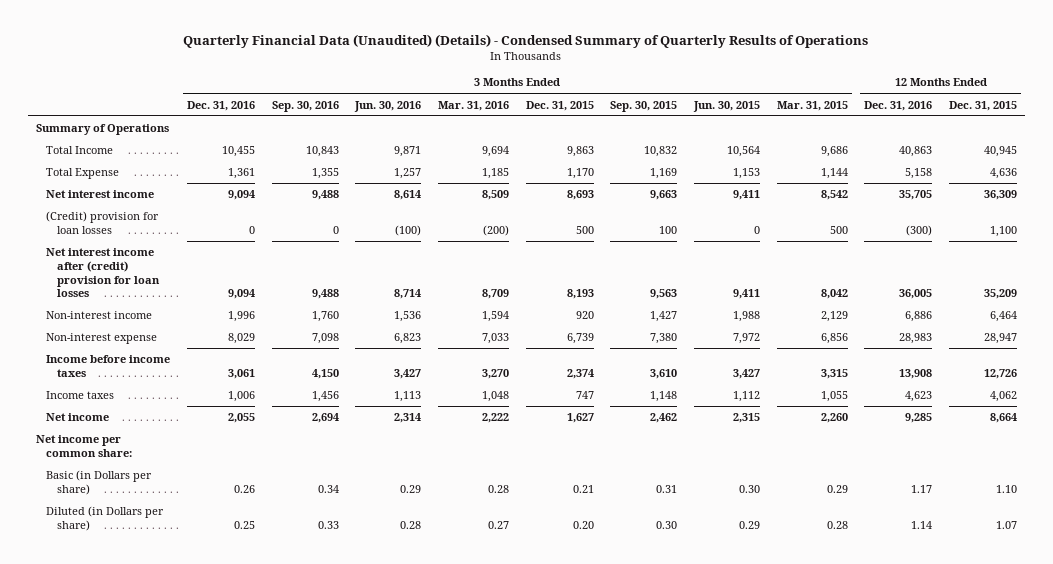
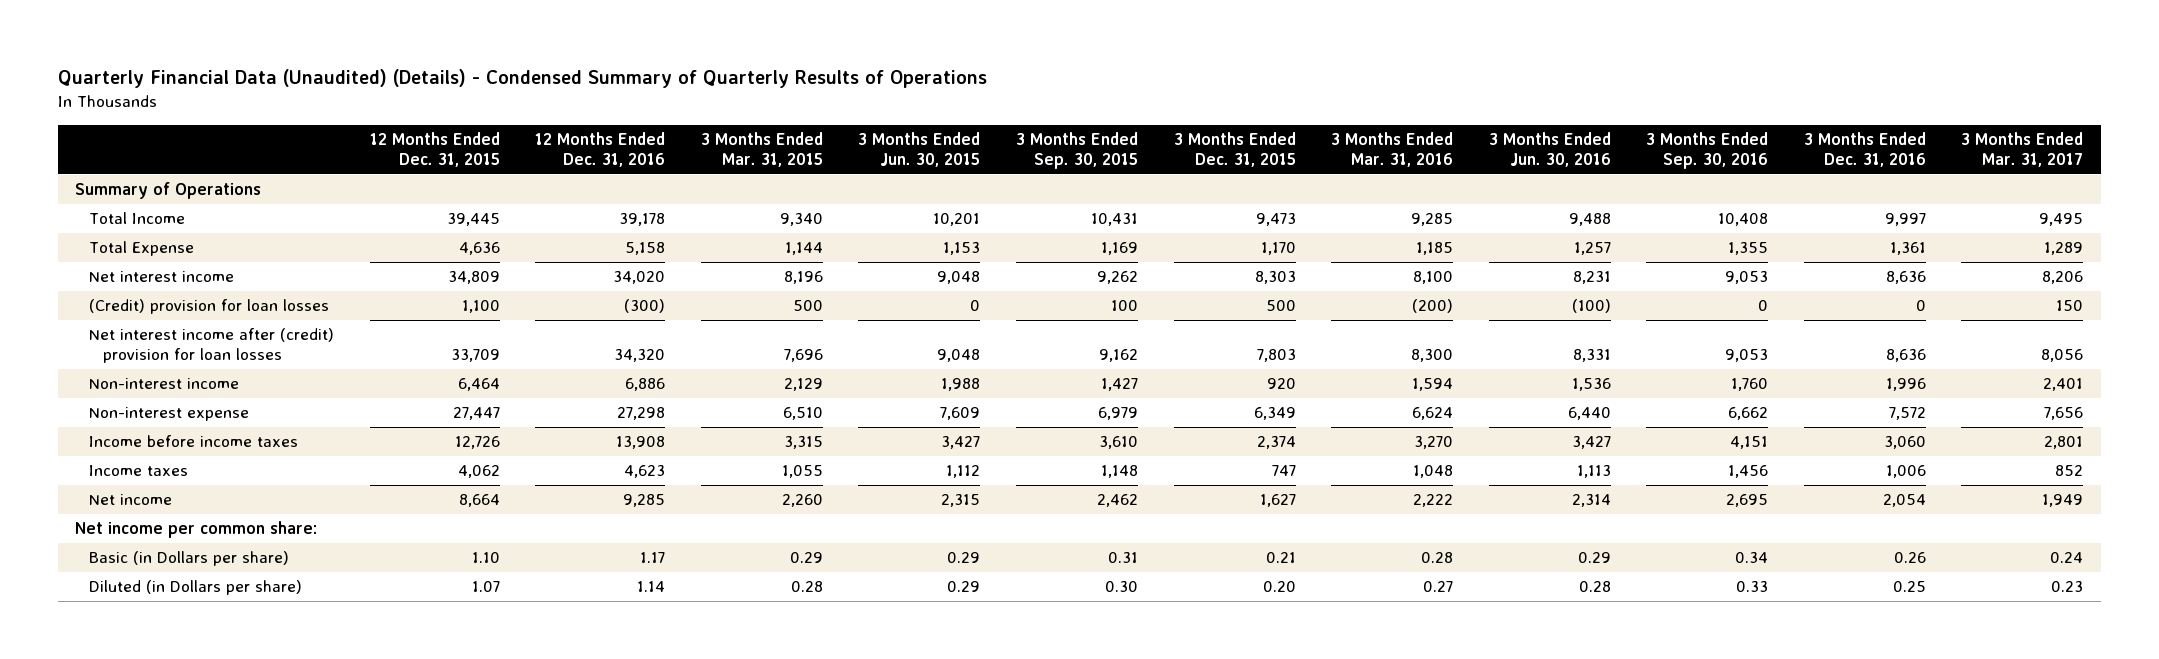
none -> [1961,132,2084,167] 3 Months Ended Mar. 31, 2017
[221,146,255,158] 10,455 -> [1884,213,1926,227] 9,997
[305,146,339,158] 10,843 -> [1718,213,1769,227] 10,408
[394,146,422,158] 9,871 -> [1568,213,1611,227] 9,488
[481,146,509,158] 9,694 -> [1411,213,1454,227] 9,285
[566,146,594,158] 9,863 -> [1255,213,1296,227] 9,473
[644,146,678,158] 10,832 -> [1091,213,1139,227] 10,431
[726,146,760,158] 10,564 -> [933,213,981,227] 10,201
[820,146,848,158] 9,686 -> [779,213,823,227] 9,340
[899,146,933,158] 40,863 -> [619,213,666,227] 39,178
[983,146,1017,158] 40,945 -> [446,213,500,227] 39,445
[227,190,255,201] 9,094 -> [1885,271,1926,285] 8,636
[311,190,339,201] 9,488 -> [1725,271,1769,285] 9,053
[394,190,422,201] 8,614 -> [1572,271,1611,285] 8,231
[481,190,509,201] 8,509 -> [1413,271,1454,285] 8,100
[566,190,594,201] 8,693 -> [1254,271,1296,285] 8,303
[650,190,678,201] 9,663 -> [1097,271,1139,285] 9,262
[732,190,760,201] 9,411 -> [937,271,981,285] 9,048
[820,190,848,201] 8,542 -> [783,271,823,285] 8,196
[899,190,933,201] 35,705 -> [613,271,666,285] 34,020
[983,190,1017,201] 36,309 -> [447,271,500,285] 34,809
[227,289,255,300] 9,094 -> [1885,349,1926,363] 8,636
[311,289,339,300] 9,488 -> [1725,349,1769,363] 9,053
[394,289,422,300] 8,714 -> [1572,349,1611,363] 8,331
[481,289,509,300] 8,709 -> [1411,349,1454,363] 8,300
[566,289,594,300] 8,193 -> [1256,349,1296,363] 7,803
[650,289,678,300] 9,563 -> [1099,349,1139,363] 9,162
[732,289,760,300] 9,411 -> [937,349,981,363] 9,048
[820,289,848,300] 8,042 -> [783,349,823,363] 7,696
[899,289,933,300] 36,005 -> [614,349,666,363] 34,320
[983,289,1017,300] 35,209 -> [450,349,500,363] 33,709
[227,333,255,345] 8,029 -> [1888,407,1926,421] 7,572
[311,333,339,345] 7,098 -> [1728,407,1769,421] 6,662
[394,333,422,345] 6,823 -> [1567,407,1611,421] 6,440
[481,333,509,345] 7,033 -> [1412,407,1454,421] 6,624
[566,333,594,345] 6,739 -> [1253,407,1296,421] 6,349
[650,333,678,345] 7,380 -> [1098,407,1139,421] 6,979
[732,333,760,345] 7,972 -> [940,407,981,421] 7,609
[820,333,848,345] 6,856 -> [782,407,823,421] 6,510
[899,333,933,345] 28,983 -> [617,407,666,421] 27,298
[983,333,1017,345] 28,947 -> [452,407,500,421] 27,447
[227,368,255,379] 3,061 -> [1883,436,1926,450] 3,060
[311,368,339,379] 4,150 -> [1730,436,1769,450] 4,151
[227,413,255,424] 2,055 -> [1882,494,1926,508] 2,054
[311,413,339,424] 2,694 -> [1726,494,1769,508] 2,695
[738,484,760,493] 0.30 -> [947,552,981,564] 0.29

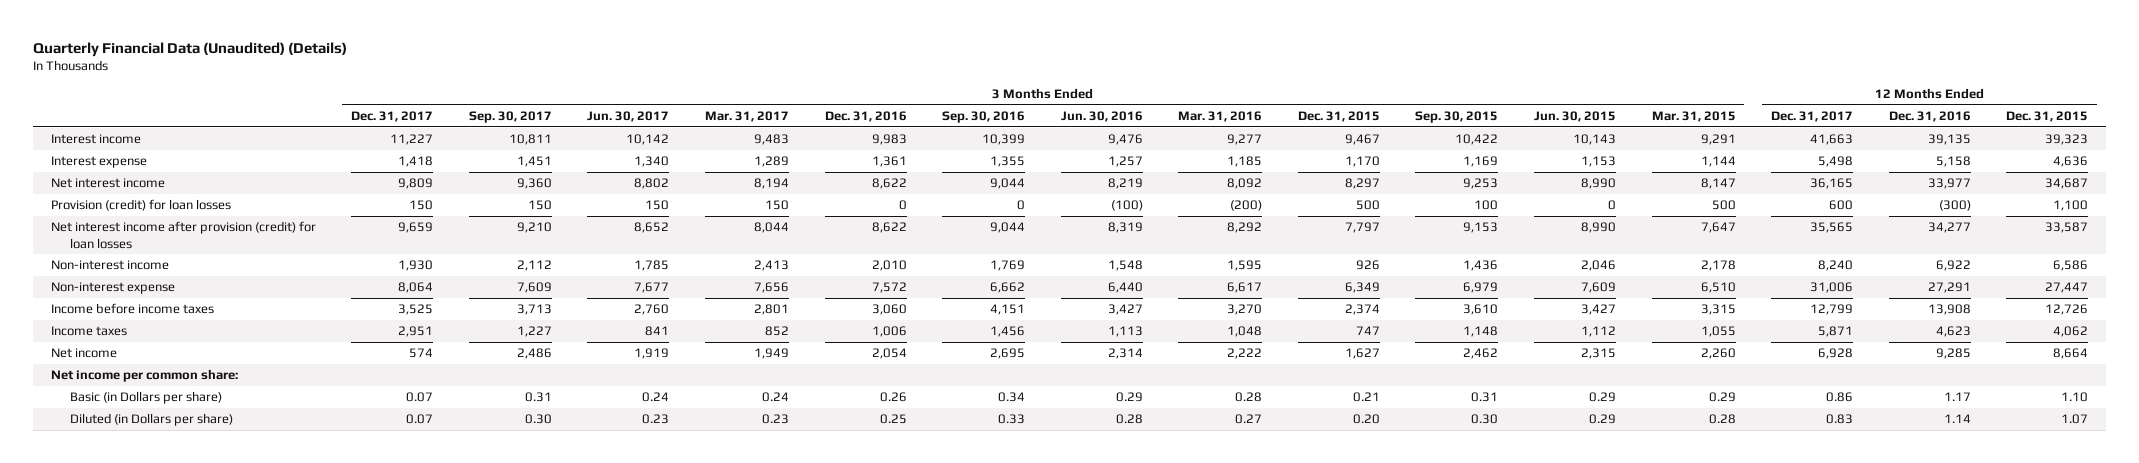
[57,69,987,89] Quarterly Financial Data (Unaudited) (Details) - Condensed Summary of Quarterly Results of Operations -> [32,41,347,57] Quarterly Financial Data (Unaudited) (Details)
none -> [351,111,434,123] Dec. 31, 2017
none -> [468,111,552,124] Sep. 30, 2017
none -> [587,111,670,123] Jun. 30, 2017
none -> [1771,111,1854,123] Dec. 31, 2017
[75,182,262,200] Summary of Operations -> none
[89,212,186,225] Total Income -> [50,134,141,145] Interest income
[446,213,500,227] 39,445 -> [2045,134,2089,146] 39,323
[619,213,666,227] 39,178 -> [1927,134,1971,146] 39,135
[779,213,823,227] 9,340 -> [1700,134,1736,146] 9,291
[933,213,981,227] 10,201 -> [1572,134,1616,146] 10,143
[1091,213,1139,227] 10,431 -> [1455,134,1499,146] 10,422
[1255,213,1296,227] 9,473 -> [1344,134,1380,146] 9,467
[1411,213,1454,227] 9,285 -> [1227,134,1263,146] 9,277
[1568,213,1611,227] 9,488 -> [1107,134,1143,146] 9,476
[1718,213,1769,227] 10,408 -> [982,134,1026,146] 10,399
[1884,213,1926,227] 9,997 -> [871,134,907,146] 9,983
[2039,213,2084,227] 9,495 -> [753,134,789,146] 9,483
[89,241,195,257] Total Expense -> [50,156,147,169] Interest expense
[447,271,500,285] 34,809 -> [2045,178,2089,190] 34,687
[613,271,666,285] 34,020 -> [1927,178,1971,190] 33,977
[783,271,823,285] 8,196 -> [1700,178,1736,190] 8,147
[937,271,981,285] 9,048 -> [1580,178,1616,190] 8,990
[1097,271,1139,285] 9,262 -> [1463,178,1499,190] 9,253
[1254,271,1296,285] 8,303 -> [1344,178,1380,190] 8,297
[1413,271,1454,285] 8,100 -> [1227,178,1263,190] 8,092
[1572,271,1611,285] 8,231 -> [1107,178,1143,190] 8,219
[1725,271,1769,285] 9,053 -> [990,178,1026,190] 9,044
[1885,271,1926,285] 8,636 -> [871,178,907,190] 8,622
[2042,271,2084,285] 8,206 -> [753,178,789,190] 8,194
[89,299,330,315] (Credit) provision for loan losses -> [50,199,231,212] Provision (credit) for loan losses
[89,328,335,364] Net interest income after (credit) provision for loan losses -> [50,221,316,249] Net interest income after provision (credit) for loan losses
[450,349,500,363] 33,709 -> [2045,222,2089,234] 33,587
[614,349,666,363] 34,320 -> [1927,222,1971,234] 34,277
[783,349,823,363] 7,696 -> [1700,222,1736,234] 7,647
[937,349,981,363] 9,048 -> [1580,222,1616,234] 8,990
[1099,349,1139,363] 9,162 -> [1463,222,1499,234] 9,153
[1256,349,1296,363] 7,803 -> [1344,222,1380,234] 7,797
[1411,349,1454,363] 8,300 -> [1227,222,1263,234] 8,292
[1572,349,1611,363] 8,331 -> [1107,222,1143,234] 8,319
[1725,349,1769,363] 9,053 -> [990,222,1026,234] 9,044
[1885,349,1926,363] 8,636 -> [871,222,907,234] 8,622
[2041,349,2084,363] 8,056 -> [753,222,789,234] 8,044
[457,378,500,392] 6,464 -> [2053,260,2089,272] 6,586
[625,378,666,392] 6,886 -> [1935,260,1971,272] 6,922
[783,378,823,392] 2,129 -> [1700,260,1736,272] 2,178
[941,378,981,392] 1,988 -> [1580,260,1616,272] 2,046
[1101,378,1139,392] 1,427 -> [1463,260,1499,272] 1,436
[1266,378,1296,390] 920 -> [1355,260,1380,271] 926
[1412,378,1454,392] 1,594 -> [1227,260,1263,272] 1,595
[1571,378,1611,392] 1,536 -> [1107,260,1143,272] 1,548
[1731,378,1769,392] 1,760 -> [990,260,1026,272] 1,769
[1885,378,1926,392] 1,996 -> [871,260,907,272] 2,010
[2043,378,2084,392] 2,401 -> [753,260,789,272] 2,413
[617,407,666,421] 27,298 -> [1927,282,1971,294] 27,291
[1412,407,1454,421] 6,624 -> [1227,282,1263,294] 6,617

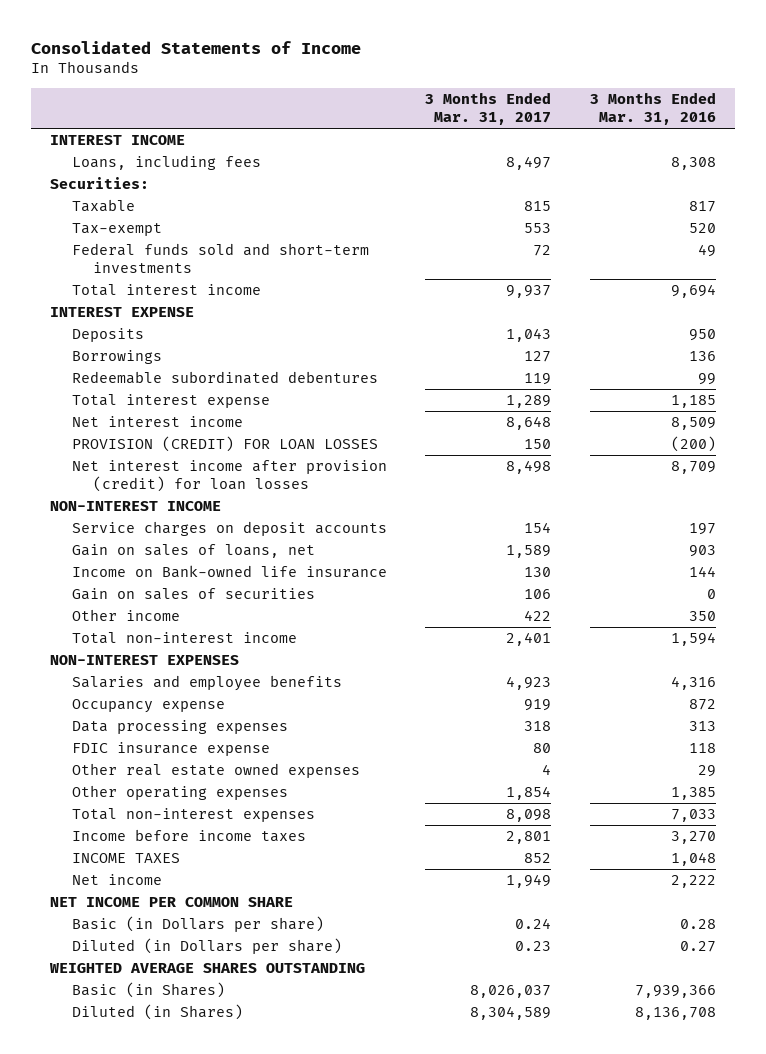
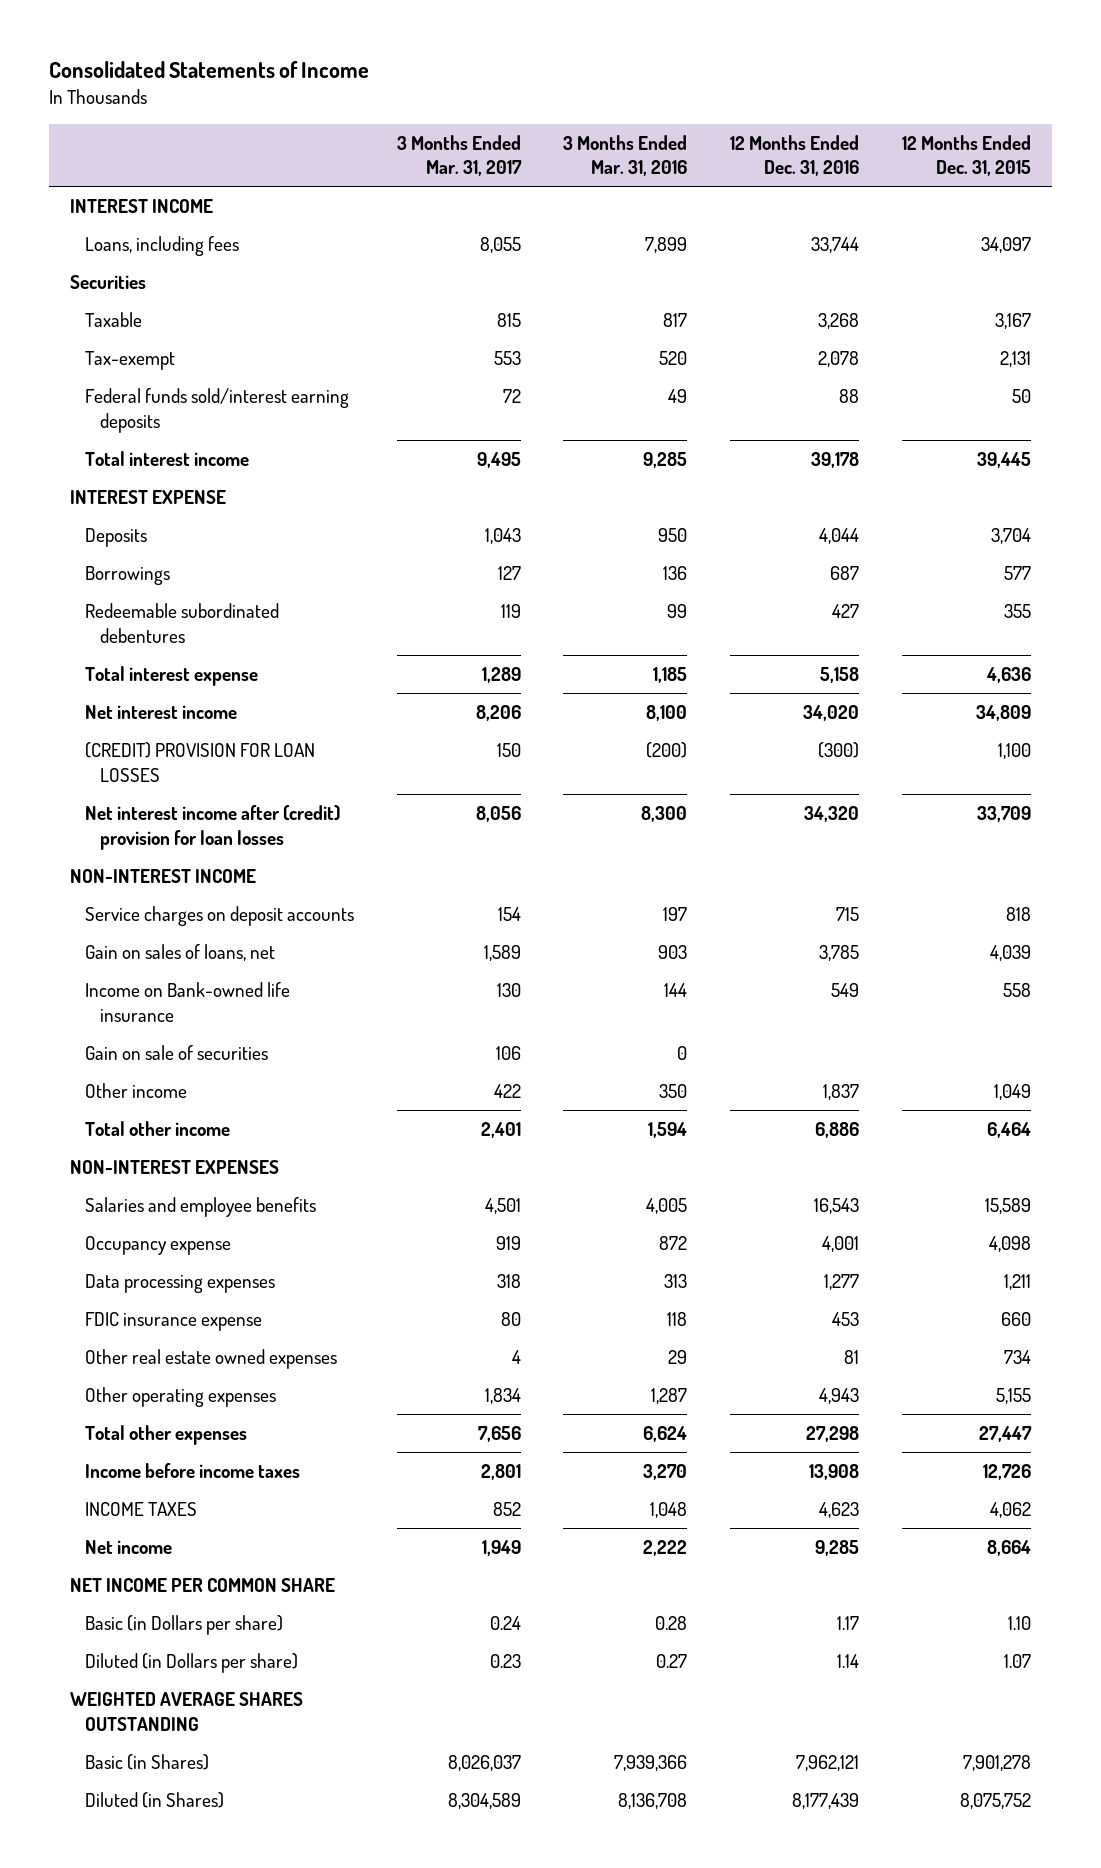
none -> [730,134,860,177] 12 Months Ended Dec. 31, 2016
none -> [901,134,1031,177] 12 Months Ended Dec. 31, 2015
[506,156,552,171] 8,497 -> [479,237,521,254] 8,055
[671,157,717,171] 8,308 -> [645,237,688,254] 7,899
[50,177,150,190] Securities: -> [69,275,146,290] Securities
[71,243,369,274] Federal funds sold and short-term investments -> [85,388,350,433] Federal funds sold/interest earning deposits
[506,285,552,299] 9,937 -> [476,452,521,469] 9,495
[671,284,717,299] 9,694 -> [643,452,688,469] 9,285
[506,416,552,431] 8,648 -> [475,705,521,722] 8,206
[671,417,717,431] 8,509 -> [646,705,688,722] 8,100
[71,436,378,453] PROVISION (CREDIT) FOR LOAN LOSSES -> [85,742,316,782] (CREDIT) PROVISION FOR LOAN LOSSES
[71,460,387,493] Net interest income after provision (credit) for loan losses -> [85,805,341,850] Net interest income after (credit) provision for loan losses
[506,460,552,475] 8,498 -> [475,806,521,823] 8,056
[671,461,717,475] 8,709 -> [641,806,688,823] 8,300
[71,588,315,601] Gain on sales of securities -> [85,1045,269,1061] Gain on sale of securities
[71,632,297,645] Total non-interest income -> [85,1121,231,1137] Total other income
[506,676,552,691] 4,923 -> [484,1198,521,1215] 4,501
[671,676,717,691] 4,316 -> [646,1198,688,1215] 4,005
[506,786,552,801] 1,854 -> [484,1388,521,1405] 1,834
[671,787,717,801] 1,385 -> [651,1388,688,1405] 1,287
[71,808,315,823] Total non-interest expenses -> [85,1425,248,1446] Total other expenses
[506,809,552,823] 8,098 -> [477,1426,521,1443] 7,656
[671,809,717,823] 7,033 -> [643,1426,688,1443] 6,624

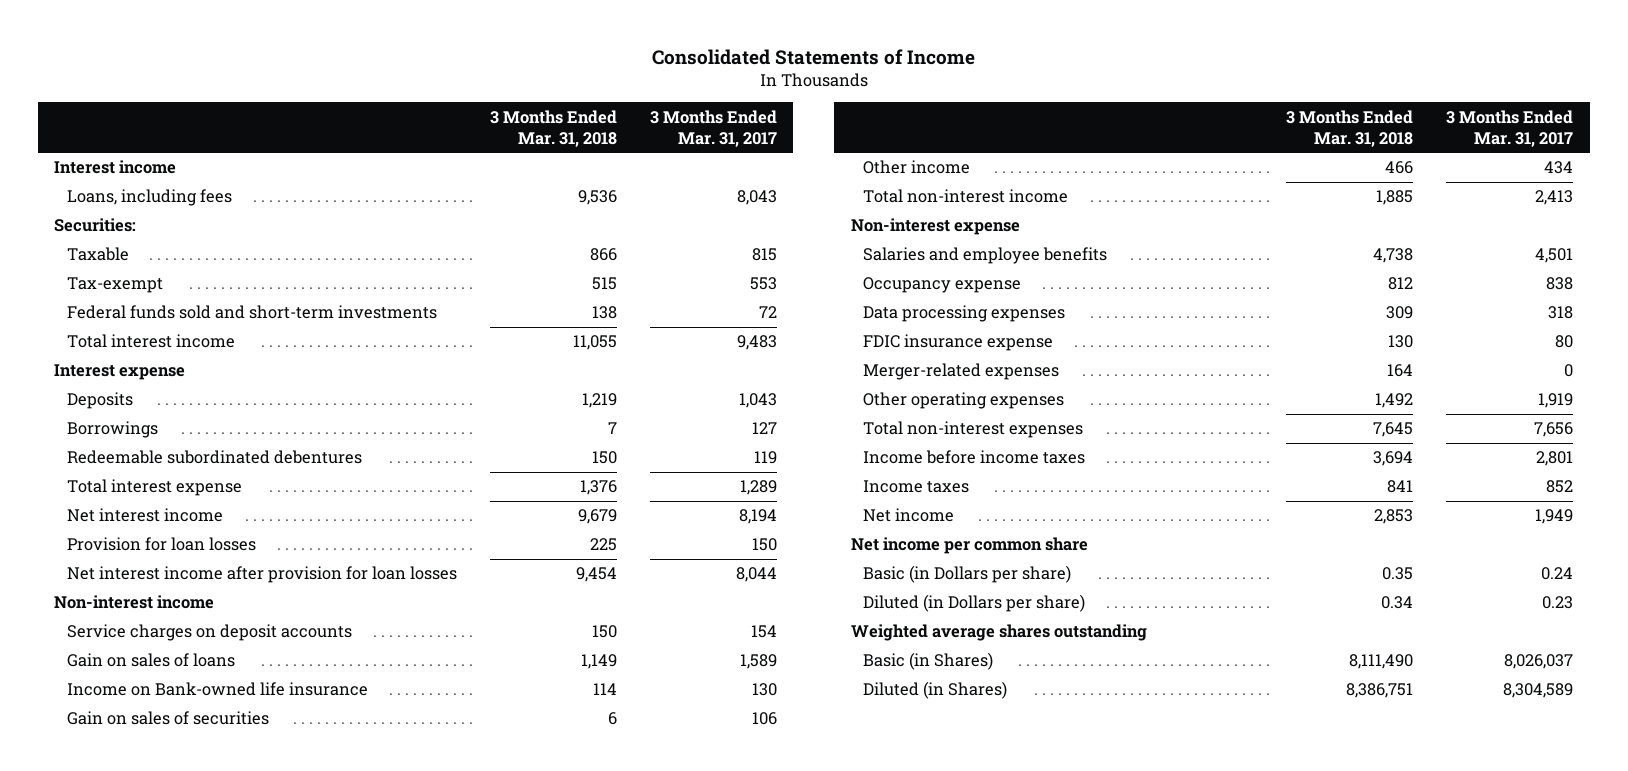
[563,134,688,177] 3 Months Ended Mar. 31, 2016 -> none
[730,134,860,177] 12 Months Ended Dec. 31, 2016 -> none
[901,134,1031,177] 12 Months Ended Dec. 31, 2015 -> none
none -> [489,109,617,147] 3 Months Ended Mar. 31, 2018
[69,199,213,214] INTEREST INCOME -> [54,160,177,175] Interest income
[479,237,521,254] 8,055 -> [736,190,777,206] 8,043
[69,275,146,290] Securities -> [54,218,137,233] Securities:
[85,388,350,433] Federal funds sold/interest earning deposits -> [66,305,437,320] Federal funds sold and short-term investments
[476,452,521,469] 9,495 -> [736,335,777,351] 9,483
[69,490,226,505] INTEREST EXPENSE -> [54,364,186,381] Interest expense
[475,705,521,722] 8,206 -> [738,509,777,525] 8,194
[85,742,316,782] (CREDIT) PROVISION FOR LOAN LOSSES -> [66,537,256,552] Provision for loan losses
[85,805,341,850] Net interest income after (credit) provision for loan losses -> [66,566,457,584] Net interest income after provision for loan losses
[475,806,521,823] 8,056 -> [735,567,777,583] 8,044
[69,869,256,884] NON-INTEREST INCOME -> [54,595,215,610] Non-interest income
[85,944,276,962] Gain on sales of loans, net -> [66,653,235,668] Gain on sales of loans
[85,1045,269,1061] Gain on sale of securities -> [66,711,269,726] Gain on sales of securities
[493,1084,521,1099] 422 -> [1544,161,1574,175] 434
[85,1121,231,1137] Total other income -> [862,189,1068,204] Total non-interest income
[480,1122,521,1139] 2,401 -> [1535,190,1574,206] 2,413
[69,1160,279,1175] NON-INTEREST EXPENSES -> [850,218,1020,236] Non-interest expense
[495,1236,521,1251] 919 -> [1546,277,1574,291] 838
[85,1349,338,1370] Other real estate owned expenses -> none
none -> [862,363,1059,381] Merger-related expenses
[484,1388,521,1405] 1,834 -> [1538,393,1574,409] 1,919
[85,1425,248,1446] Total other expenses -> [862,421,1083,439] Total non-interest expenses
[85,1502,198,1517] INCOME TAXES -> [862,480,969,494] Income taxes
[69,1578,335,1593] NET INCOME PER COMMON SHARE -> [850,537,1088,555] Net income per common share
[69,1692,303,1731] WEIGHTED AVERAGE SHARES OUTSTANDING -> [850,624,1147,642] Weighted average shares outstanding

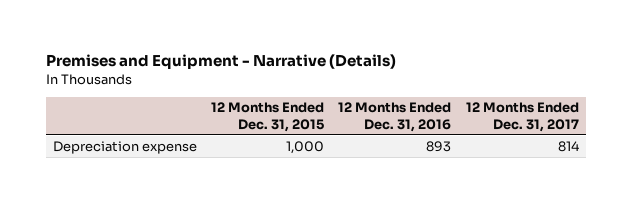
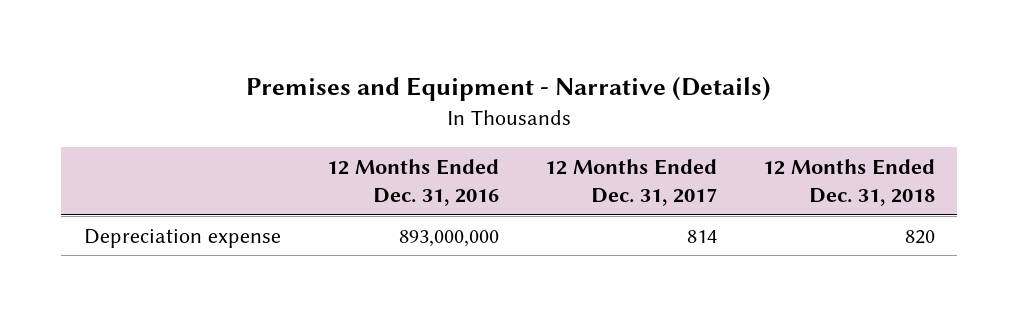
[211,102,325,133] 12 Months Ended Dec. 31, 2015 -> none
none -> [762,159,935,207] 12 Months Ended Dec. 31, 2018
[426,141,452,153] 893 -> [398,229,499,247] 893,000,000

